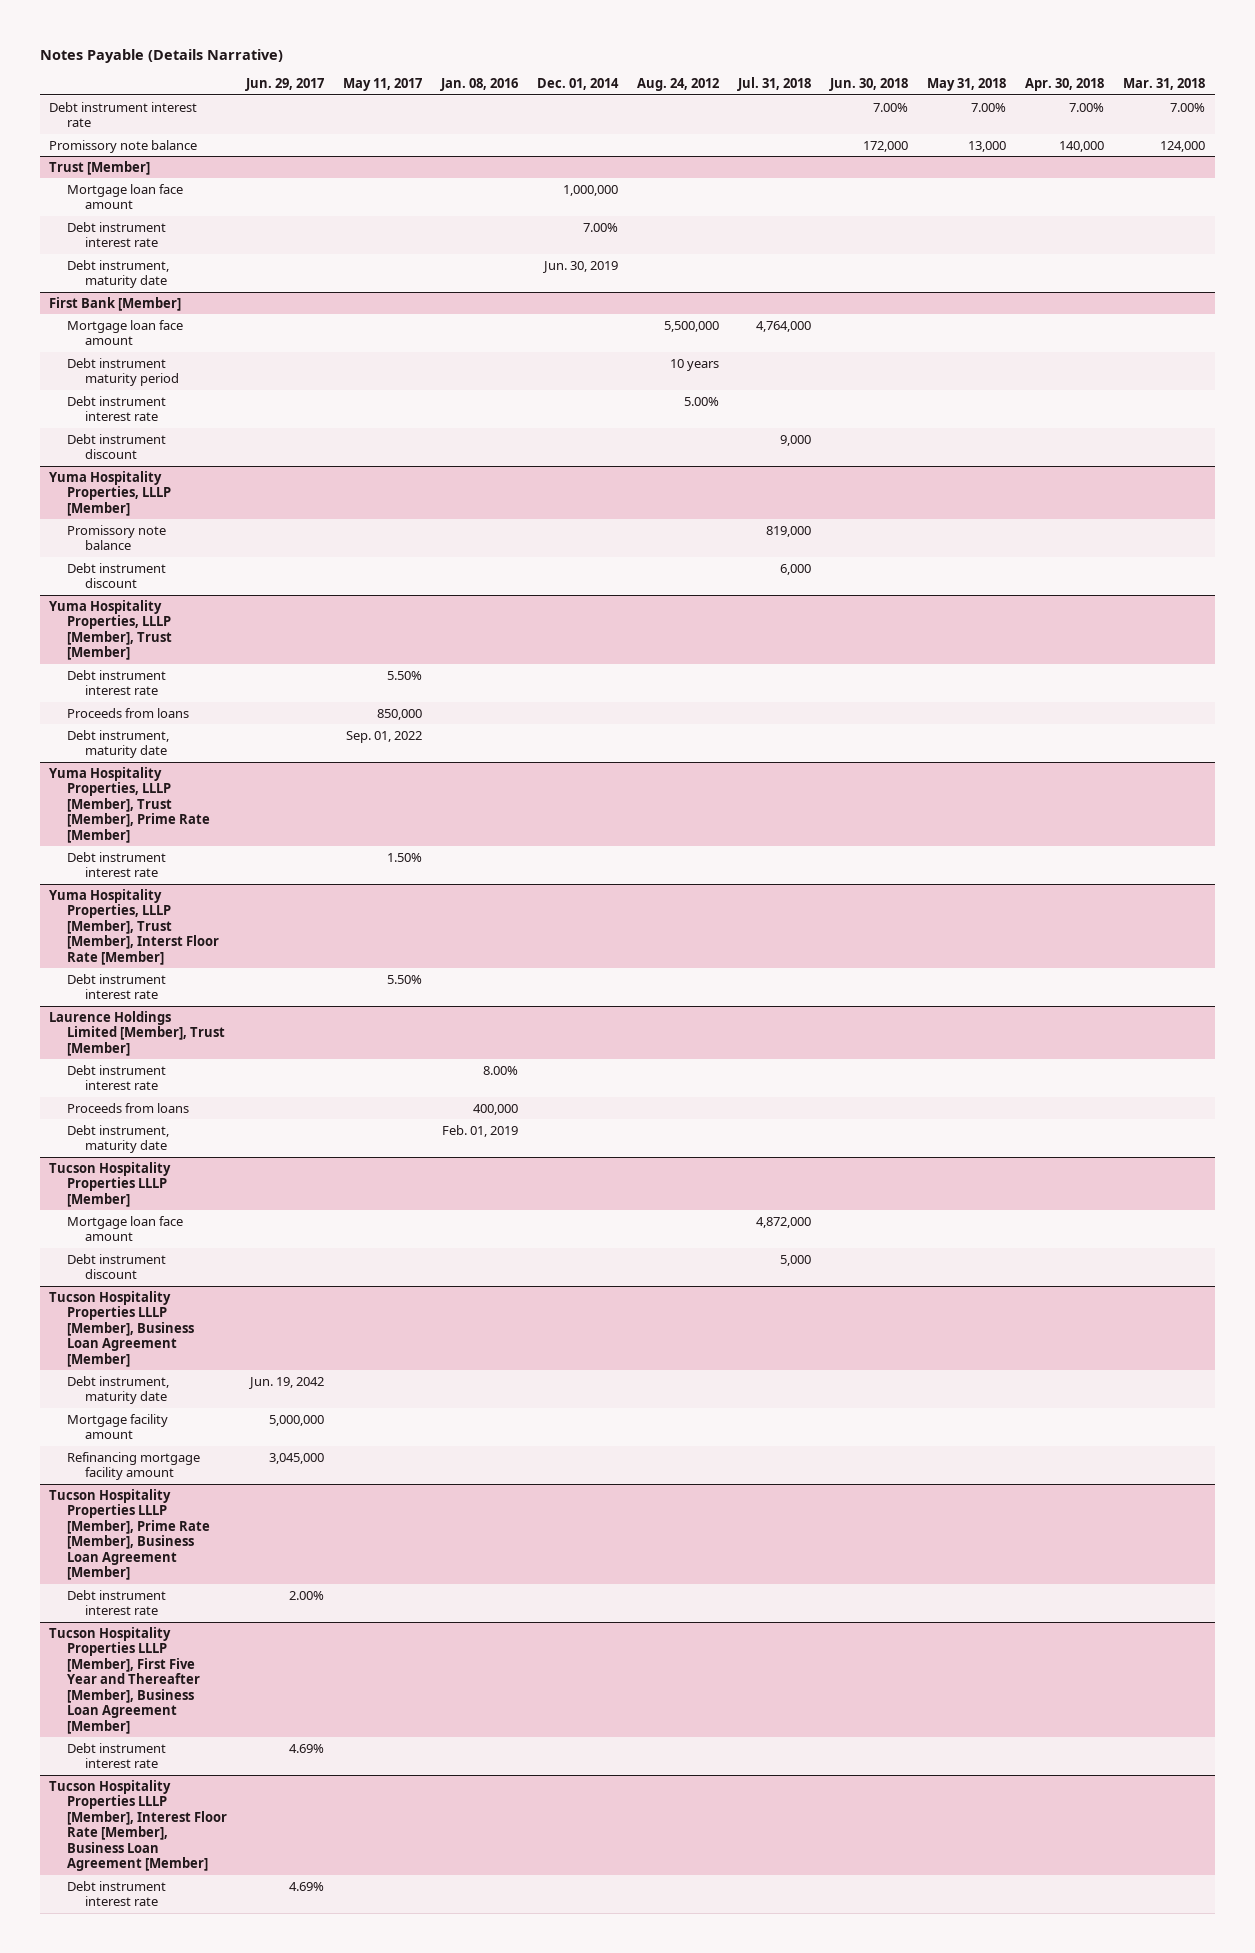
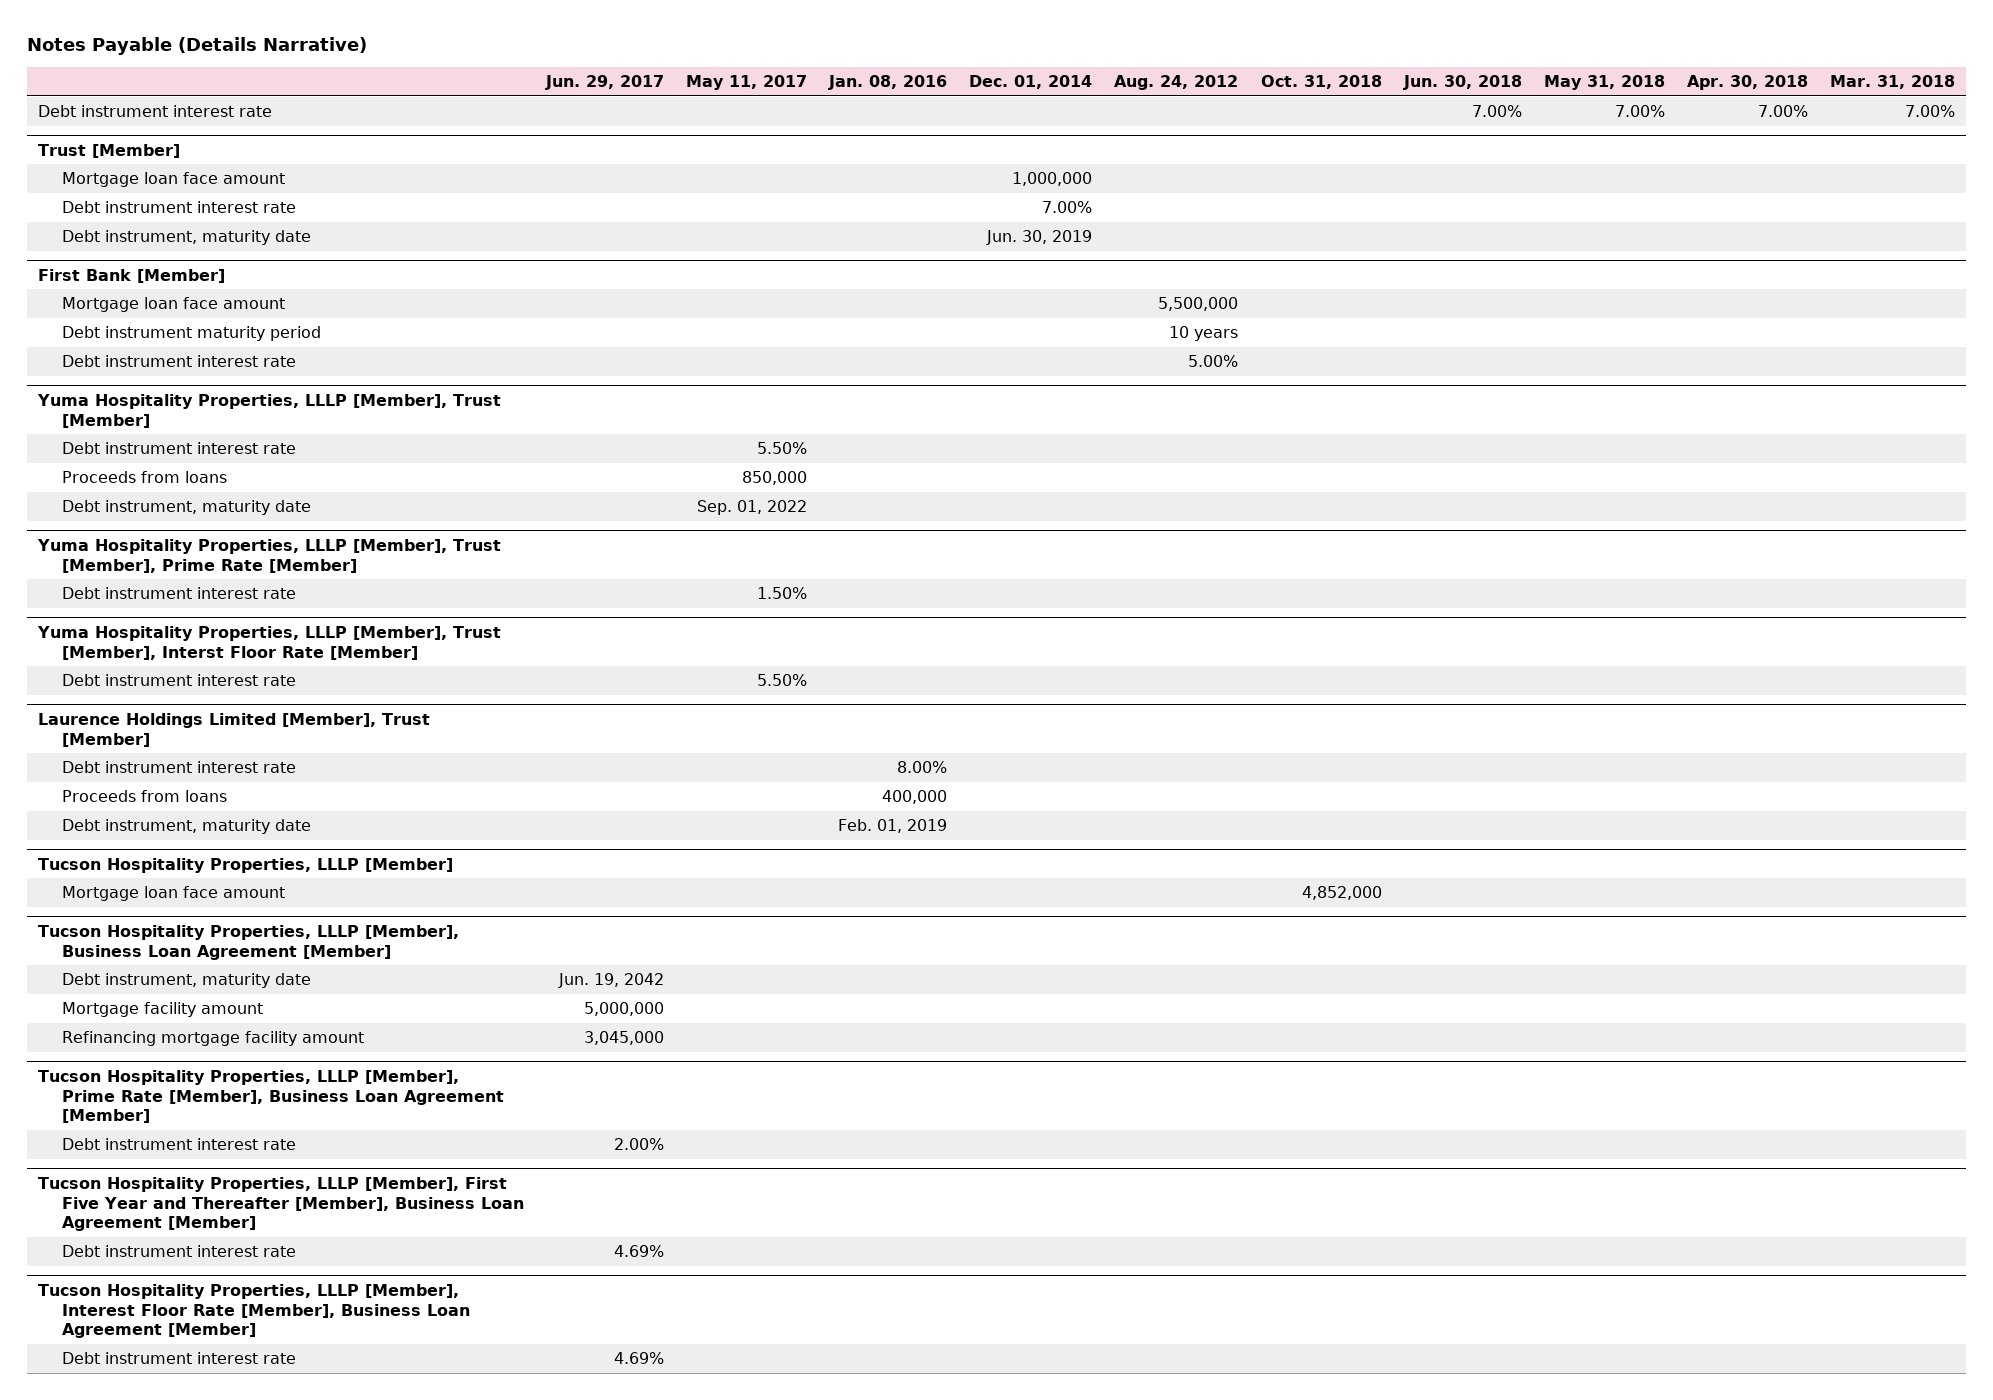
[737,77,812,92] Jul. 31, 2018 -> none
none -> [1260,74,1382,89] Oct. 31, 2018
[49,139,198,153] Promissory note balance -> none
[67,433,167,460] Debt instrument discount -> none
[49,470,172,516] Yuma Hospitality Properties, LLLP [Member] -> none
[67,524,167,551] Promissory note balance -> none
[67,562,167,589] Debt instrument discount -> none
[49,1161,172,1207] Tucson Hospitality Properties LLLP [Member] -> [38,857,454,873] Tucson Hospitality Properties, LLLP [Member]
[67,1253,167,1280] Debt instrument discount -> none
[49,1290,195,1367] Tucson Hospitality Properties LLLP [Member], Business Loan Agreement [Member] -> [38,924,460,960] Tucson Hospitality Properties, LLLP [Member], Business Loan Agreement [Member]
[49,1488,211,1581] Tucson Hospitality Properties LLLP [Member], Prime Rate [Member], Business Loan Agreement [Member] -> [38,1069,505,1124] Tucson Hospitality Properties, LLLP [Member], Prime Rate [Member], Business Loan Agreement [Member]
[49,1626,201,1734] Tucson Hospitality Properties LLLP [Member], First Five Year and Thereafter [Member], Business Loan Agreement [Member] -> [38,1176,525,1232] Tucson Hospitality Properties, LLLP [Member], First Five Year and Thereafter [Member], Business Loan Agreement [Member]
[49,1779,228,1872] Tucson Hospitality Properties LLLP [Member], Interest Floor Rate [Member], Business Loan Agreement [Member] -> [38,1283,471,1339] Tucson Hospitality Properties, LLLP [Member], Interest Floor Rate [Member], Business Loan Agreement [Member]

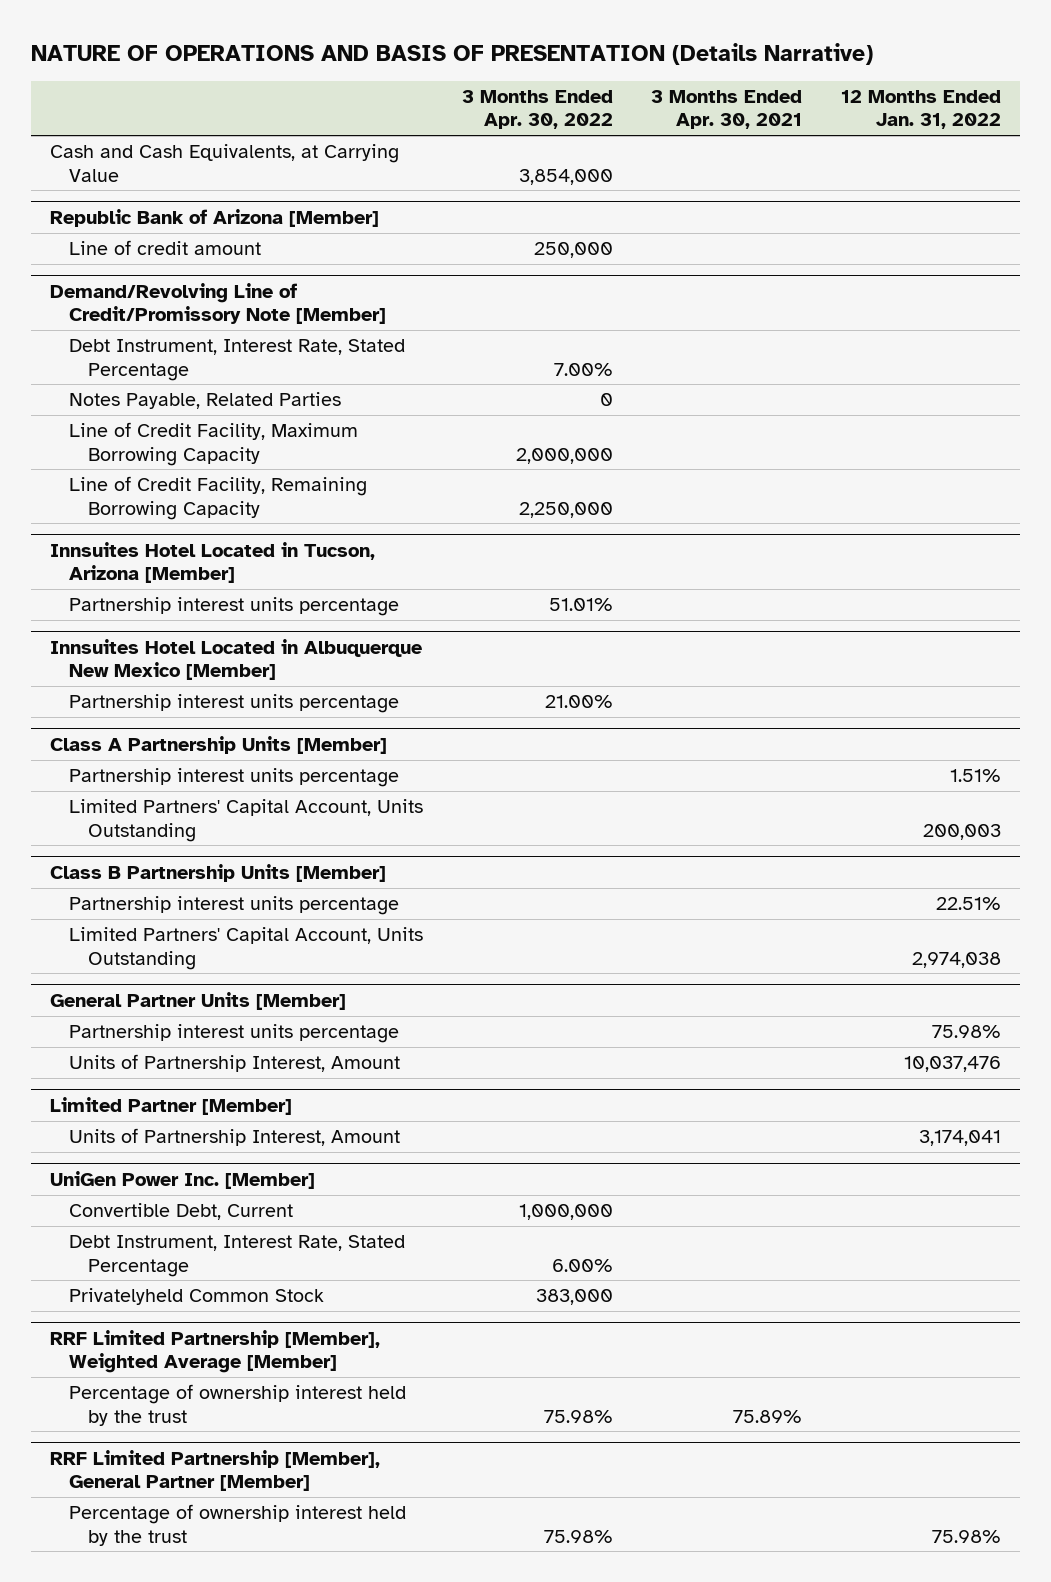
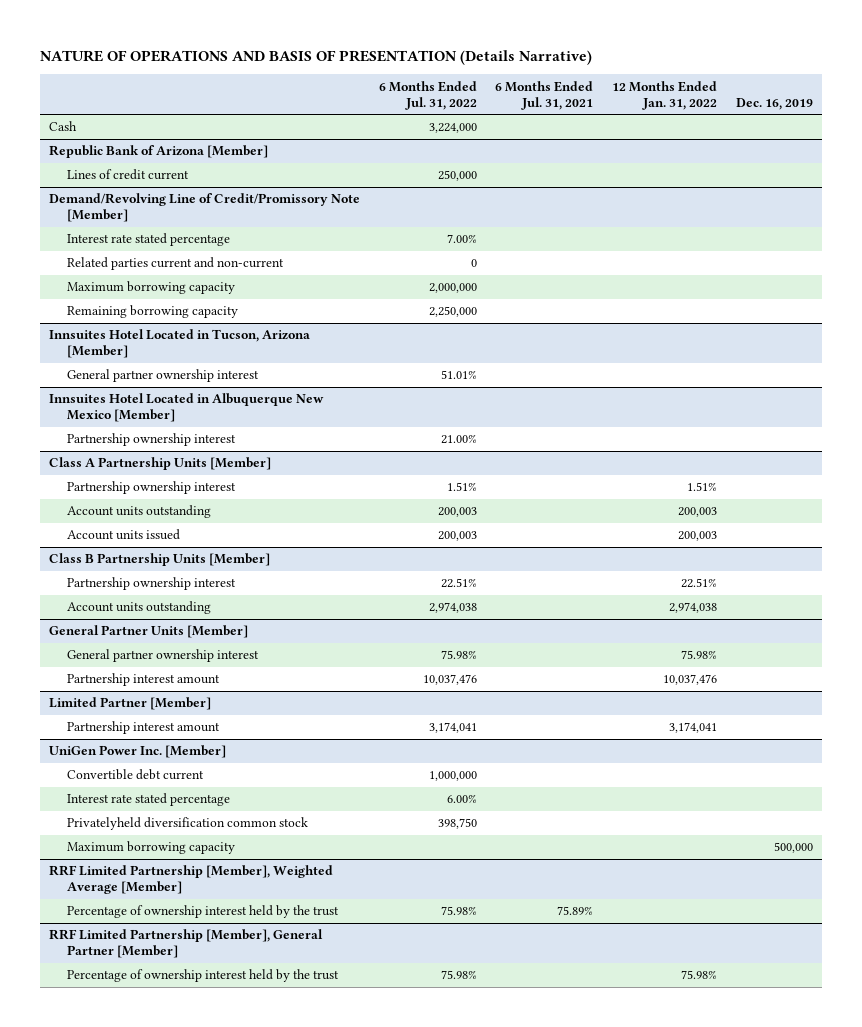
[461,90,613,130] 3 Months Ended Apr. 30, 2022 -> none
[651,90,803,130] 3 Months Ended Apr. 30, 2021 -> none
none -> [378,80,477,110] 6 Months Ended Jul. 31, 2022
none -> [495,80,594,110] 6 Months Ended Jul. 31, 2021
none -> [735,97,813,110] Dec. 16, 2019
[49,144,399,182] Cash and Cash Equivalents, at Carrying Value -> [48,121,77,132] Cash
[69,240,262,256] Line of credit amount -> [67,169,190,181] Lines of credit current
[69,339,406,381] Debt Instrument, Interest Rate, Stated Percentage -> [67,233,231,247] Interest rate stated percentage
[69,392,342,410] Notes Payable, Related Parties -> [67,257,285,271] Related parties current and non-current
[69,422,359,466] Line of Credit Facility, Maximum Borrowing Capacity -> [67,281,236,295] Maximum borrowing capacity
[69,476,368,520] Line of Credit Facility, Remaining Borrowing Capacity -> [67,305,239,319] Remaining borrowing capacity
[69,597,400,617] Partnership interest units percentage -> [67,369,260,383] General partner ownership interest
[69,694,400,714] Partnership interest units percentage -> [67,433,237,447] Partnership ownership interest
[69,768,400,788] Partnership interest units percentage -> [67,481,237,495] Partnership ownership interest
[69,799,424,842] Limited Partners' Capital Account, Units Outstanding -> [67,505,212,519] Account units outstanding
none -> [67,529,181,541] Account units issued
[69,896,400,916] Partnership interest units percentage -> [67,577,237,591] Partnership ownership interest
[69,927,424,970] Limited Partners' Capital Account, Units Outstanding -> [67,601,212,615] Account units outstanding
[69,1024,400,1044] Partnership interest units percentage -> [67,649,260,663] General partner ownership interest
[69,1054,401,1073] Units of Partnership Interest, Amount -> [67,673,221,687] Partnership interest amount
[69,1128,401,1147] Units of Partnership Interest, Amount -> [67,721,221,735] Partnership interest amount
[69,1203,294,1221] Convertible Debt, Current -> [67,769,205,781] Convertible debt current
[69,1235,406,1277] Debt Instrument, Interest Rate, Stated Percentage -> [67,793,231,807] Interest rate stated percentage
[69,1288,325,1306] Privatelyheld Common Stock -> [67,817,309,831] Privatelyheld diversification common stock
none -> [67,841,236,855] Maximum borrowing capacity

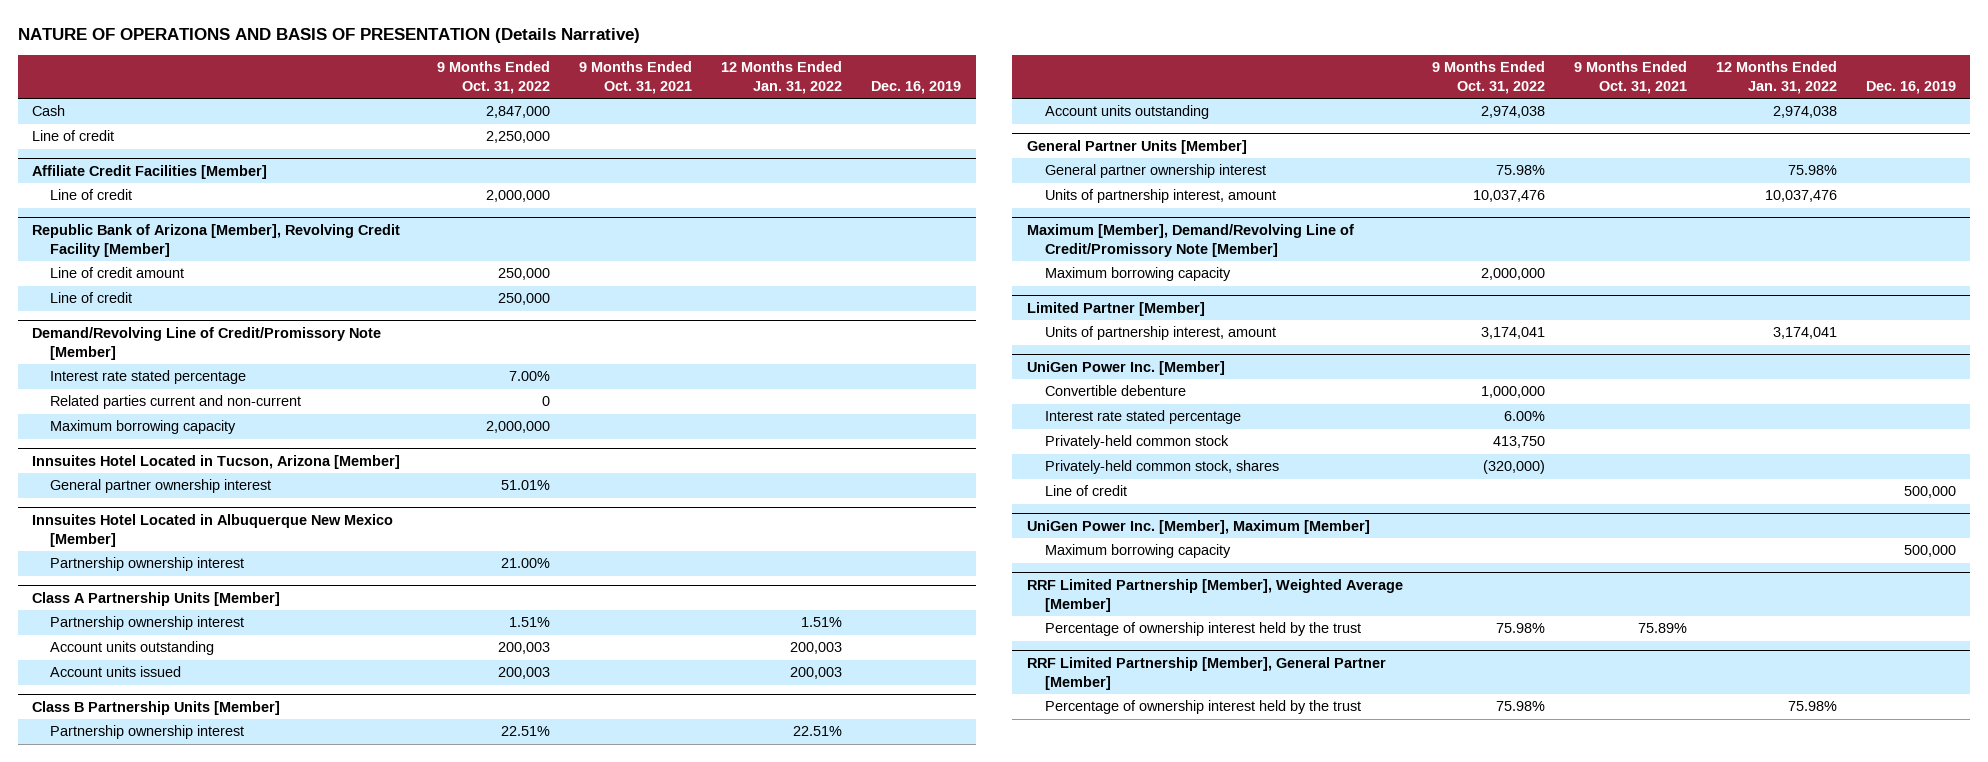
[378,80,477,110] 6 Months Ended Jul. 31, 2022 -> none
[495,80,594,110] 6 Months Ended Jul. 31, 2021 -> none
none -> [437,61,551,95] 9 Months Ended Oct. 31, 2022
none -> [579,61,693,95] 9 Months Ended Oct. 31, 2021
none -> [32,130,115,142] Line of credit
none -> [32,164,268,179] Affiliate Credit Facilities [Member]
none -> [50,189,133,201] Line of credit
[48,145,268,159] Republic Bank of Arizona [Member] -> [32,223,401,257] Republic Bank of Arizona [Member], Revolving Credit Facility [Member]
[67,169,190,181] Lines of credit current -> [50,267,185,279] Line of credit amount
none -> [50,292,133,304] Line of credit
[67,305,239,319] Remaining borrowing capacity -> none
[67,673,221,687] Partnership interest amount -> [1045,189,1277,204] Units of partnership interest, amount
none -> [1026,223,1354,257] Maximum [Member], Demand/Revolving Line of Credit/Promissory Note [Member]
none -> [1045,267,1232,282] Maximum borrowing capacity
[67,721,221,735] Partnership interest amount -> [1045,326,1277,341] Units of partnership interest, amount
[67,769,205,781] Convertible debt current -> [1045,385,1187,397] Convertible debenture
[67,817,309,831] Privatelyheld diversification common stock -> none
[67,841,236,855] Maximum borrowing capacity -> none
none -> [1045,435,1230,450] Privately-held common stock
none -> [1045,460,1280,475] Privately-held common stock, shares
none -> [1045,485,1128,497] Line of credit
none -> [1026,519,1370,534] UniGen Power Inc. [Member], Maximum [Member]
none -> [1045,544,1232,559] Maximum borrowing capacity

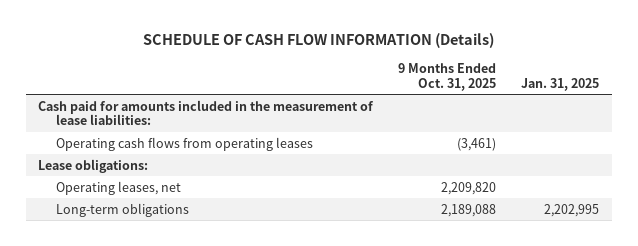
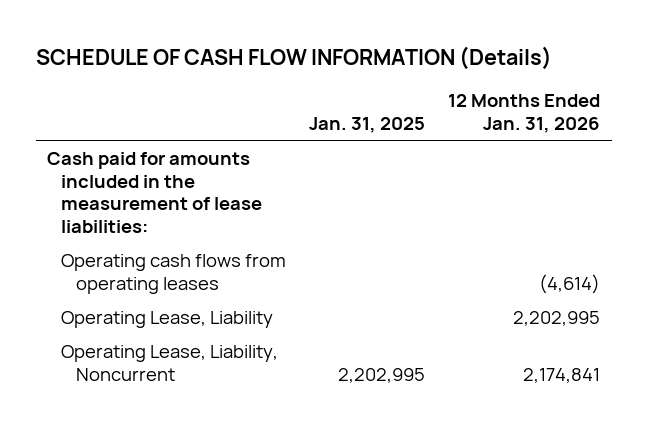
[398,63,497,91] 9 Months Ended Oct. 31, 2025 -> none
none -> [448,94,601,133] 12 Months Ended Jan. 31, 2026
[38,158,149,173] Lease obligations: -> none
[55,180,181,195] Operating leases, net -> [61,310,274,328] Operating Lease, Liability
[55,202,189,217] Long-term obligations -> [61,344,279,381] Operating Lease, Liability, Noncurrent

